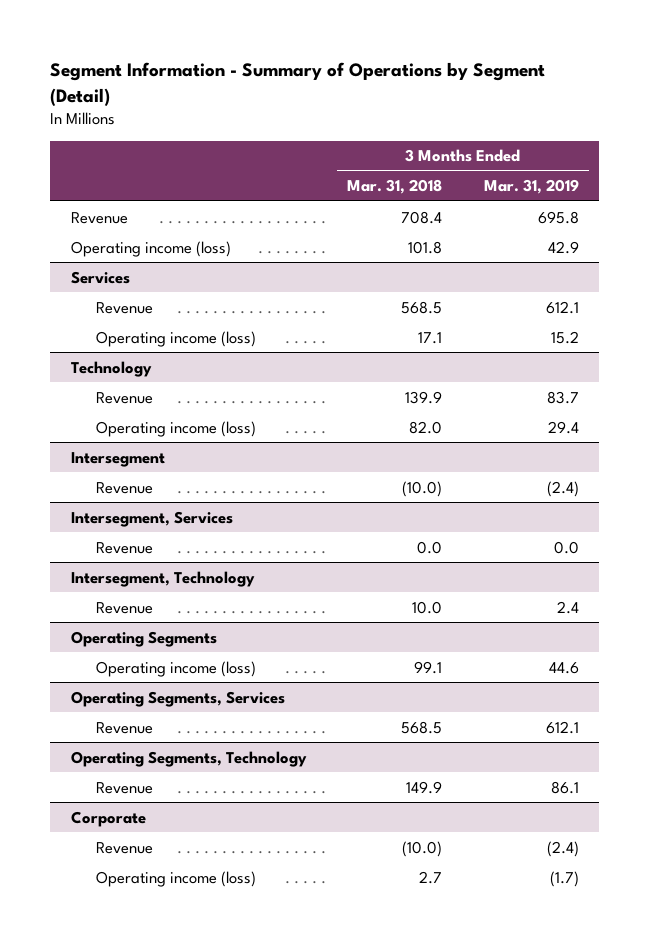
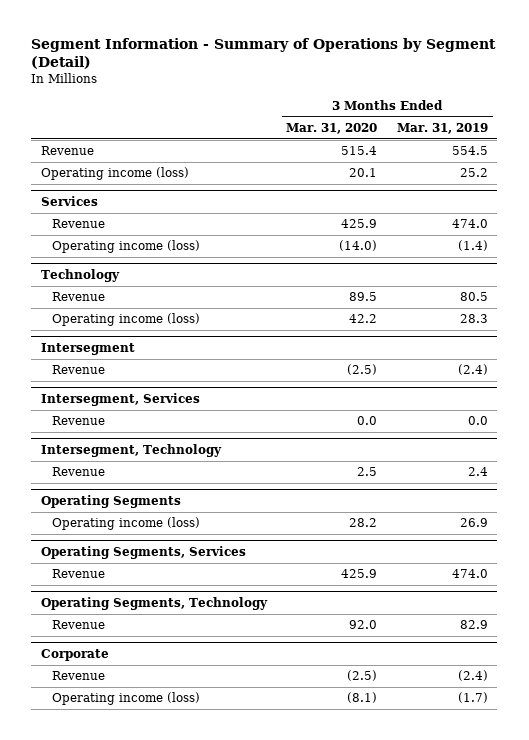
[347,179,443,195] Mar. 31, 2018 -> none
none -> [286,122,378,134] Mar. 31, 2020
[537,210,579,224] 695.8 -> [451,146,488,156] 554.5
[547,240,579,254] 42.9 -> [459,168,488,178] 25.2
[545,300,579,314] 612.1 -> [451,219,488,229] 474.0
[550,330,579,344] 15.2 -> [457,240,488,252] (1.4)
[546,390,579,404] 83.7 -> [459,292,488,302] 80.5
[547,420,579,434] 29.4 -> [459,314,488,324] 28.3
[548,661,579,674] 44.6 -> [459,518,488,528] 26.9
[545,720,579,734] 612.1 -> [451,569,488,579] 474.0
[550,780,579,794] 86.1 -> [459,620,488,630] 82.9

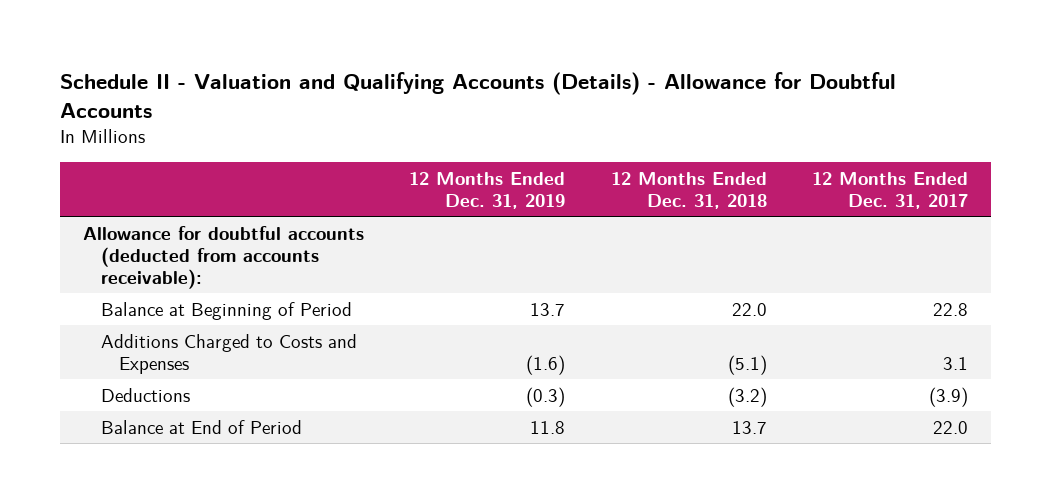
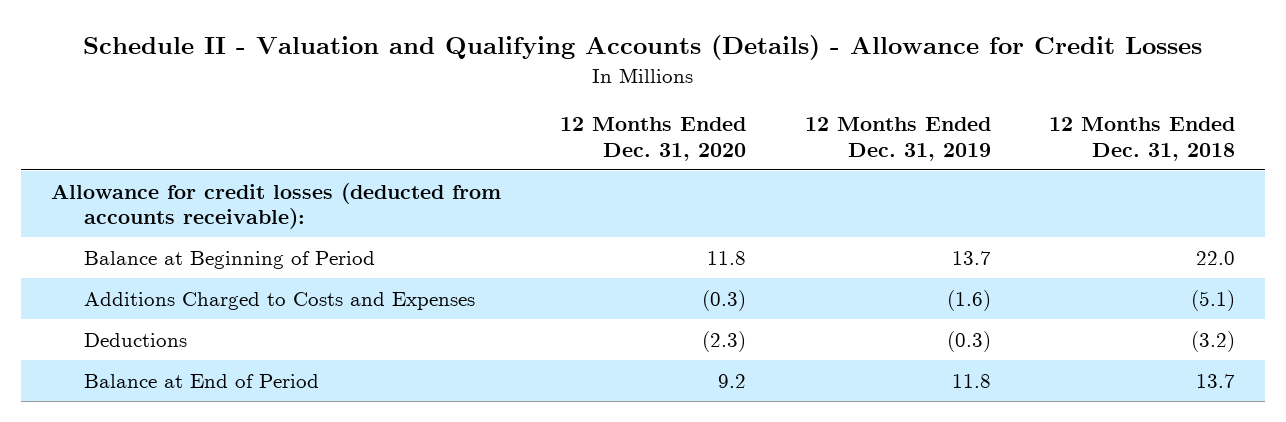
[59,71,896,119] Schedule II - Valuation and Qualifying Accounts (Details) - Allowance for Doubtful Accounts -> [83,35,1203,61] Schedule II - Valuation and Qualifying Accounts (Details) - Allowance for Credit Losses
[812,171,969,209] 12 Months Ended Dec. 31, 2017 -> none
none -> [559,117,746,161] 12 Months Ended Dec. 31, 2020
[82,225,364,289] Allowance for doubtful accounts (deducted from accounts receivable): -> [50,182,501,230] Allowance for credit losses (deducted from accounts receivable):

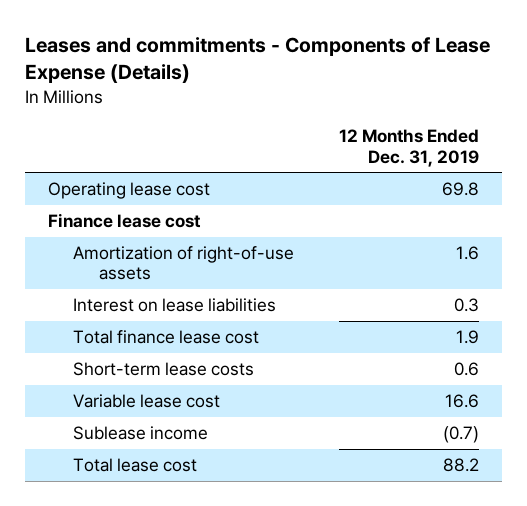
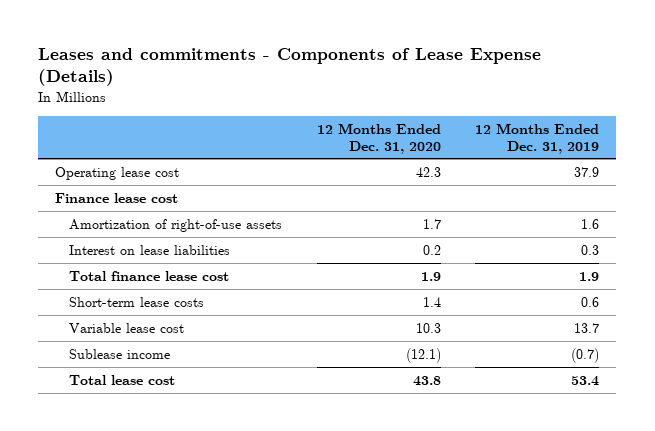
none -> [316,122,441,154] 12 Months Ended Dec. 31, 2020
[442,182,480,197] 69.8 -> [574,166,600,177] 37.9
[445,394,480,409] 16.6 -> [574,322,600,333] 13.7
[443,458,480,473] 88.2 -> [571,375,600,386] 53.4

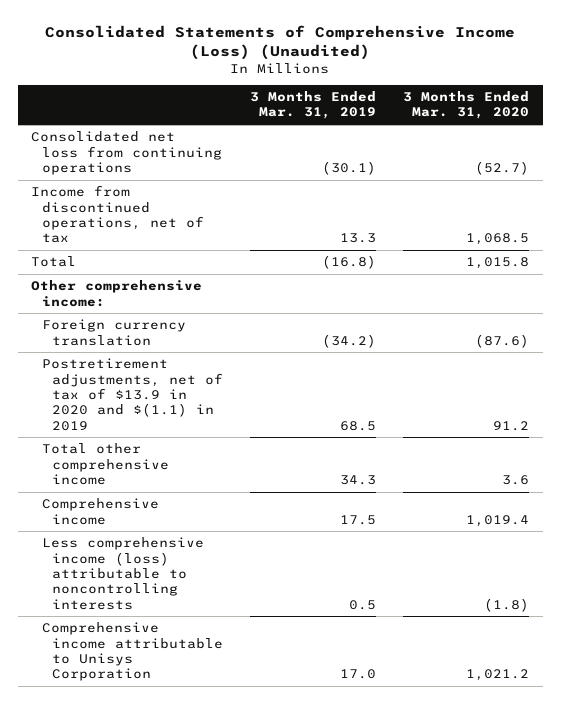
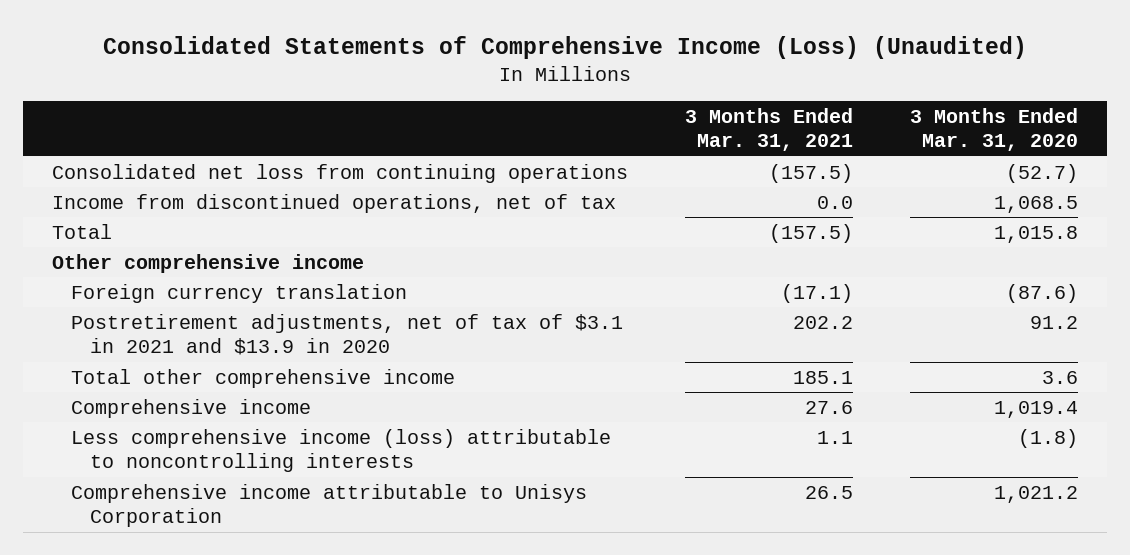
[250,91,377,120] 3 Months Ended Mar. 31, 2019 -> none
none -> [684,108,853,152] 3 Months Ended Mar. 31, 2021
[31,280,203,307] Other comprehensive income: -> [51,253,364,273] Other comprehensive income
[41,358,224,431] Postretirement adjustments, net of tax of $13.9 in 2020 and $(1.1) in 2019 -> [70,313,623,356] Postretirement adjustments, net of tax of $3.1 in 2021 and $13.9 in 2020

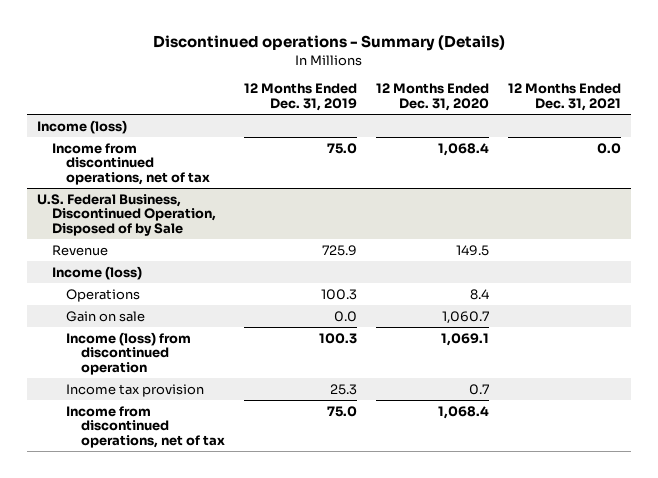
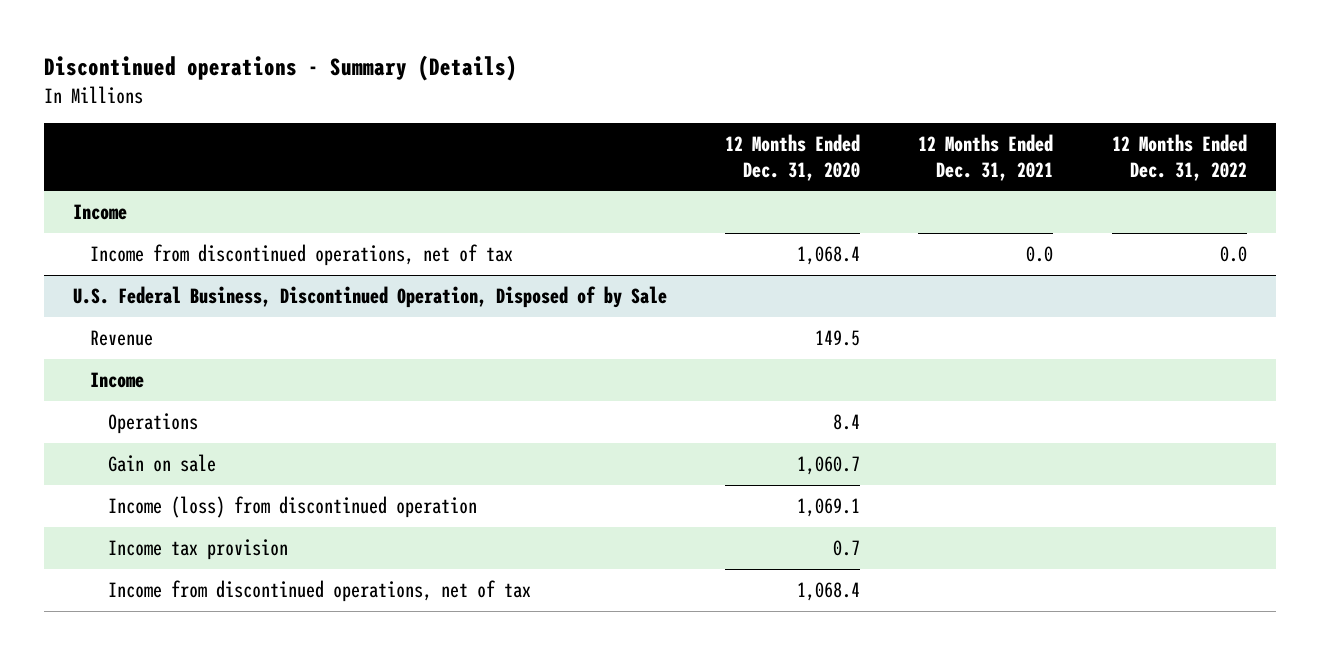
[244,83,358,111] 12 Months Ended Dec. 31, 2019 -> none
none -> [1111,133,1247,181] 12 Months Ended Dec. 31, 2022
[36,119,127,134] Income (loss) -> [72,203,127,220] Income
[51,265,142,280] Income (loss) -> [90,371,145,388] Income

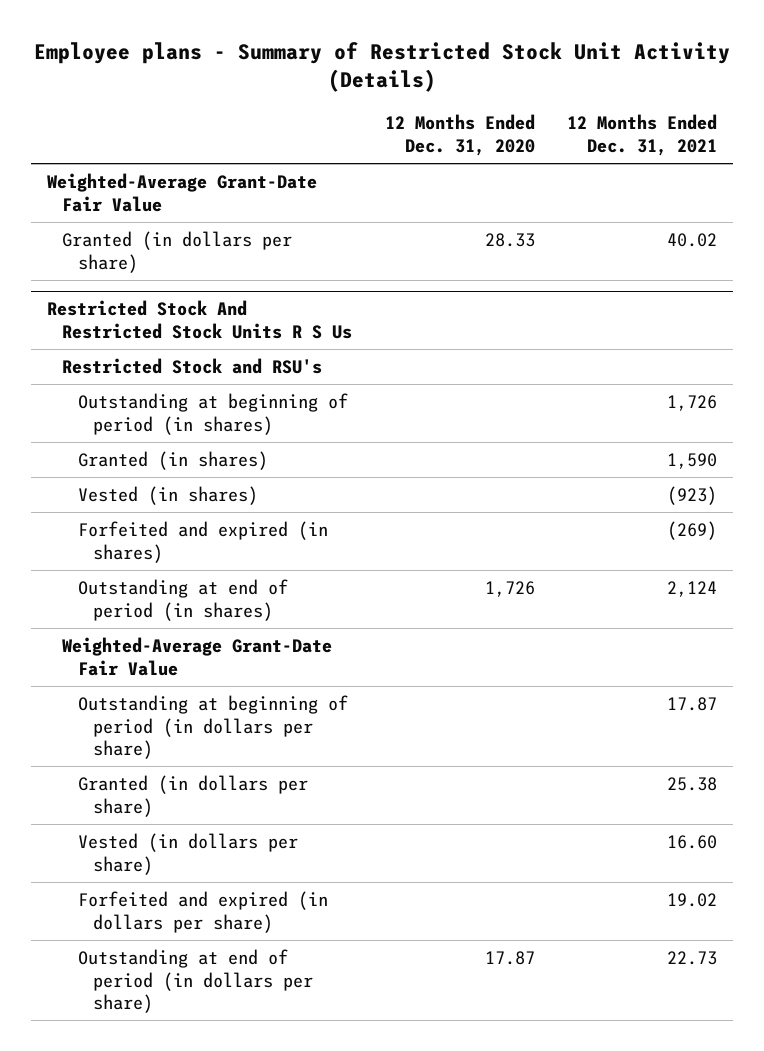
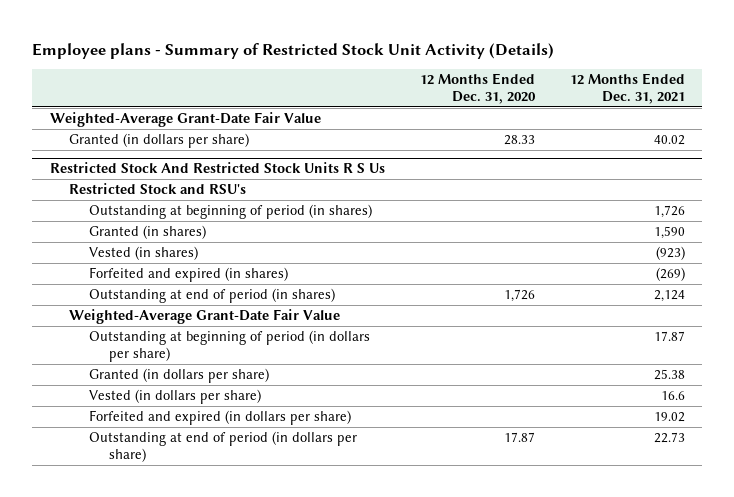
[666,834,717,849] 16.60 -> [660,391,685,401] 16.6

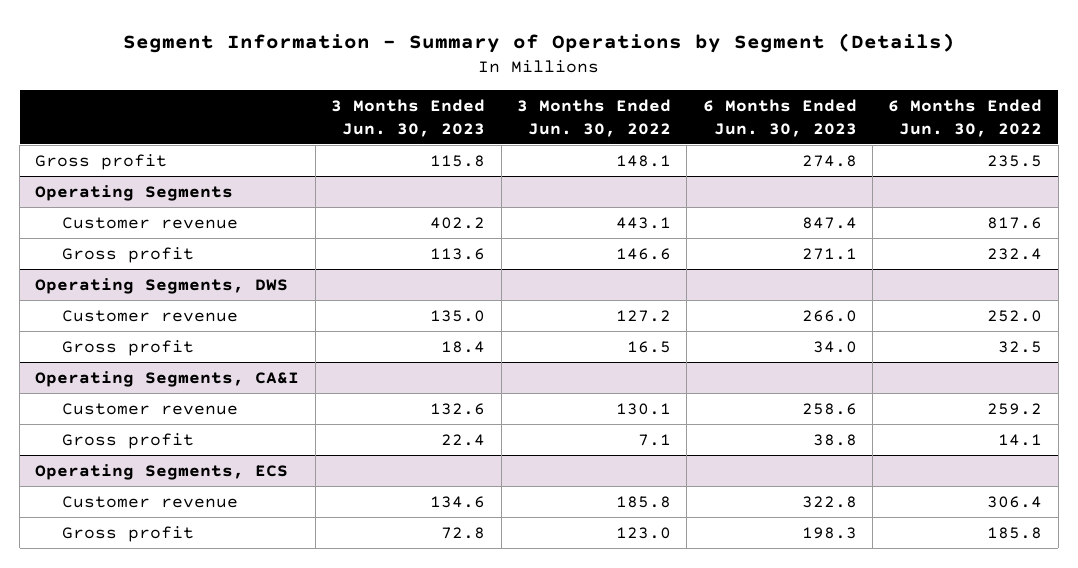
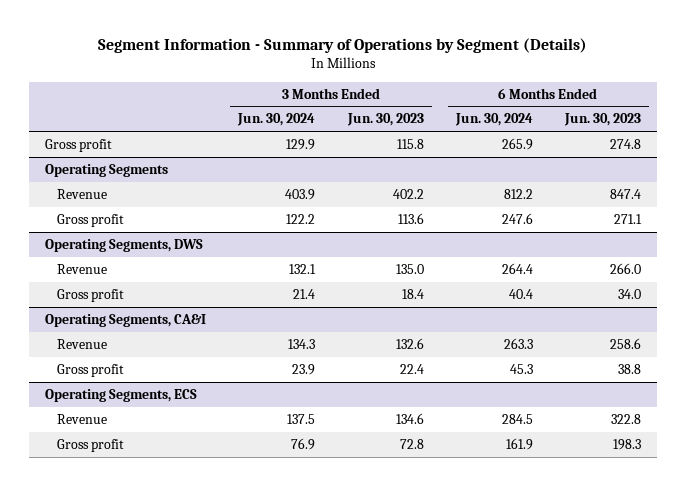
[516,98,671,137] 3 Months Ended Jun. 30, 2022 -> none
[888,98,1043,137] 6 Months Ended Jun. 30, 2022 -> none
none -> [237,113,316,127] Jun. 30, 2024
none -> [454,113,533,127] Jun. 30, 2024
[62,216,239,229] Customer revenue -> [56,189,107,200] Revenue
[62,309,239,322] Customer revenue -> [56,264,107,275] Revenue
[62,402,239,415] Customer revenue -> [56,339,107,350] Revenue
[62,495,239,508] Customer revenue -> [56,414,107,425] Revenue

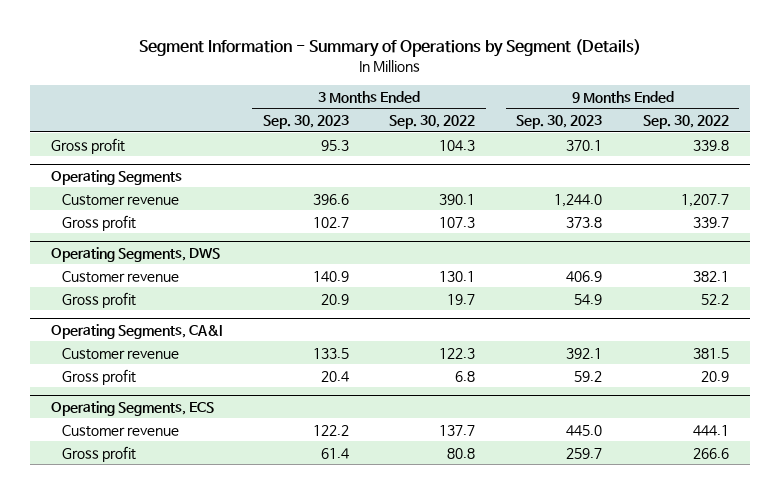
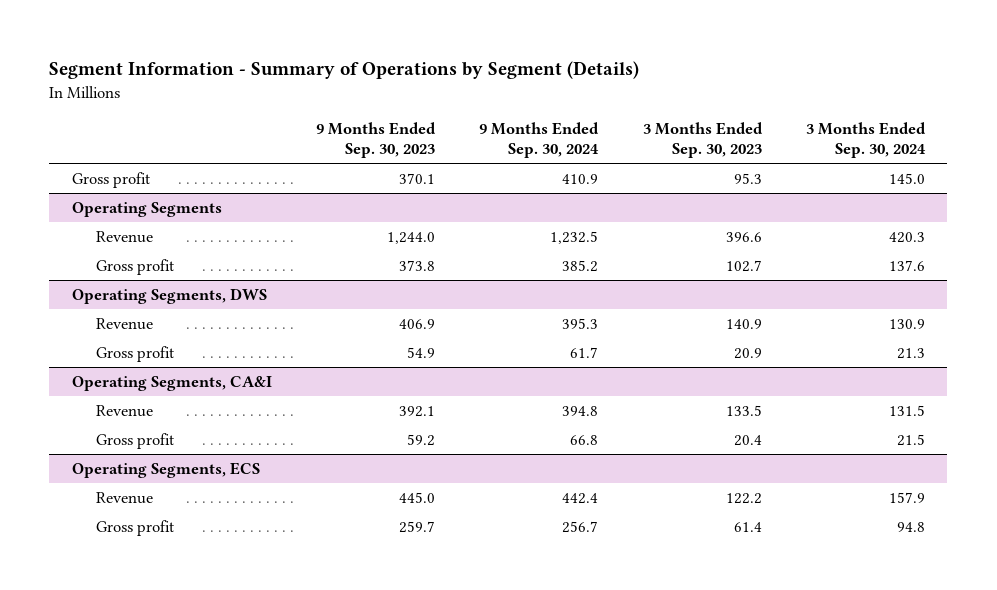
[389,115,476,130] Sep. 30, 2022 -> none
[643,115,730,130] Sep. 30, 2022 -> none
none -> [479,122,600,158] 9 Months Ended Sep. 30, 2024
none -> [806,122,927,158] 3 Months Ended Sep. 30, 2024
[61,193,179,206] Customer revenue -> [96,231,154,244] Revenue
[61,270,179,283] Customer revenue -> [96,318,154,331] Revenue
[61,347,179,360] Customer revenue -> [96,405,154,418] Revenue
[61,424,179,437] Customer revenue -> [96,492,154,505] Revenue

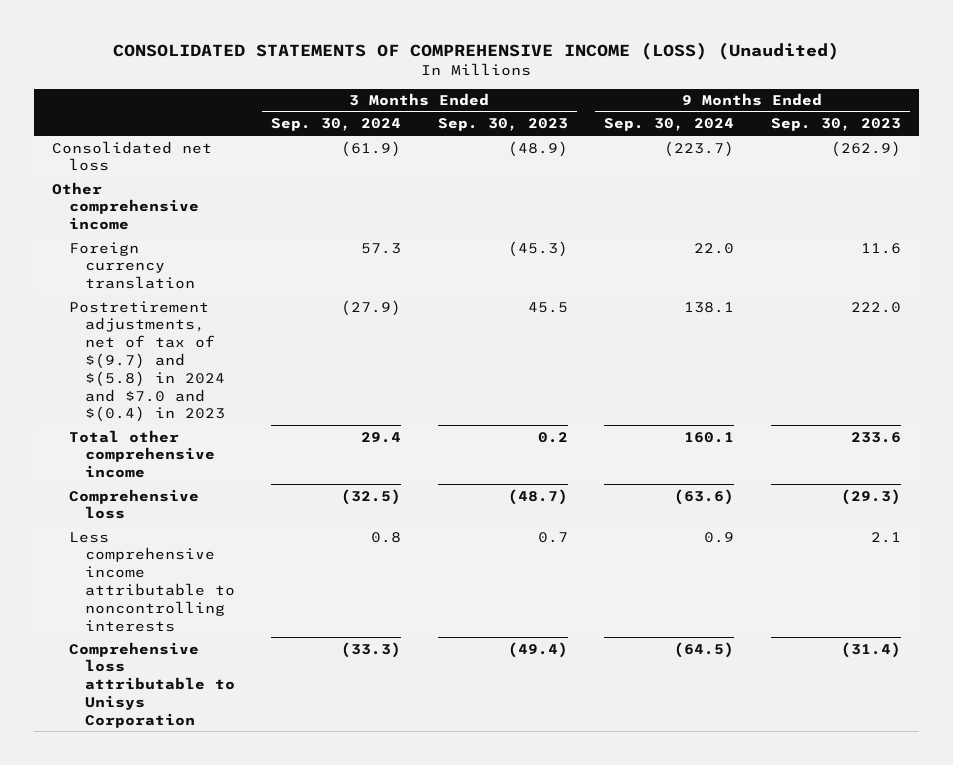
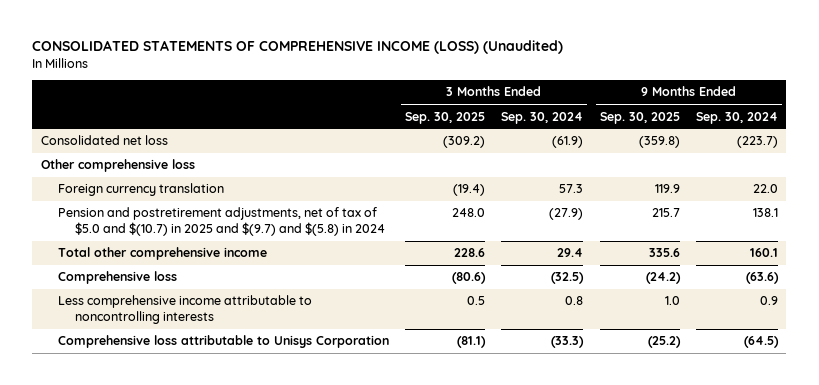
[437,118,568,132] Sep. 30, 2023 -> none
[770,118,901,132] Sep. 30, 2023 -> none
none -> [404,111,485,124] Sep. 30, 2025
none -> [599,111,680,124] Sep. 30, 2025
[52,181,199,231] Other comprehensive income -> [40,159,195,173] Other comprehensive loss
[68,300,225,423] Postretirement adjustments, net of tax of $(9.7) and $(5.8) in 2024 and $7.0 and $(0.4) in 2023 -> [57,207,385,237] Pension and postretirement adjustments, net of tax of $5.0 and $(10.7) in 2025 and $(9.7) and $(5.8) in 2024

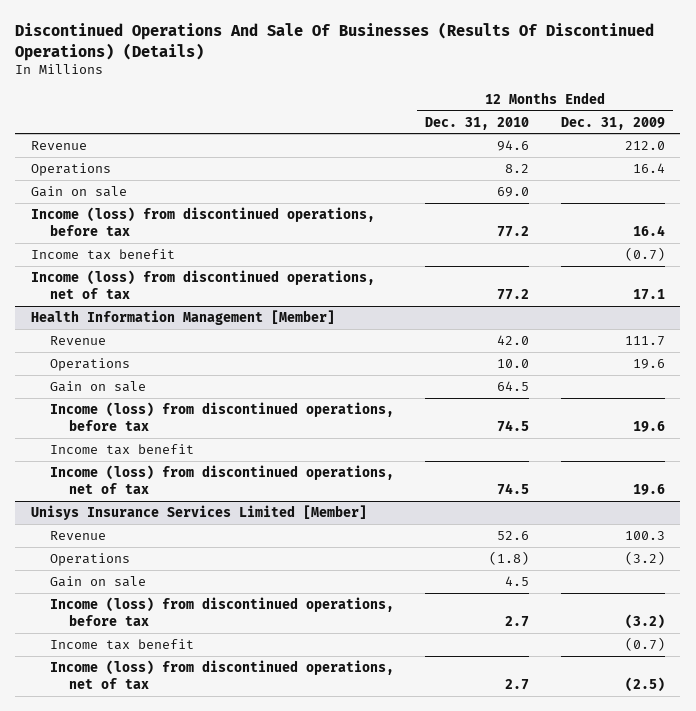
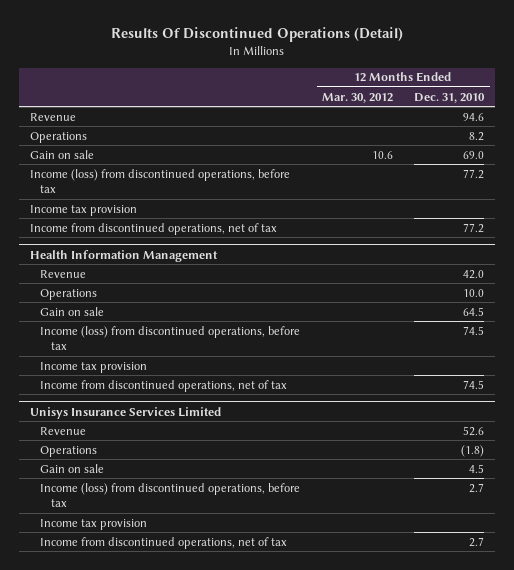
[15,21,655,61] Discontinued Operations And Sale Of Businesses (Results Of Discontinued Operations) (Details) -> [111,27,404,43] Results Of Discontinued Operations (Detail)
[560,116,665,130] Dec. 31, 2009 -> none
none -> [321,92,393,103] Mar. 30, 2012
[31,249,176,261] Income tax benefit -> [29,204,137,216] Income tax provision
[31,270,376,299] Income (loss) from discontinued operations, net of tax -> [29,222,277,235] Income from discontinued operations, net of tax
[31,310,336,326] Health Information Management [Member] -> [29,249,218,262] Health Information Management
[49,444,194,456] Income tax benefit -> [40,361,148,373] Income tax provision
[49,465,394,494] Income (loss) from discontinued operations, net of tax -> [40,379,288,392] Income from discontinued operations, net of tax
[31,505,368,521] Unisys Insurance Services Limited [Member] -> [29,406,221,419] Unisys Insurance Services Limited
[49,639,194,651] Income tax benefit -> [40,518,148,530] Income tax provision
[49,660,394,689] Income (loss) from discontinued operations, net of tax -> [40,536,288,549] Income from discontinued operations, net of tax

